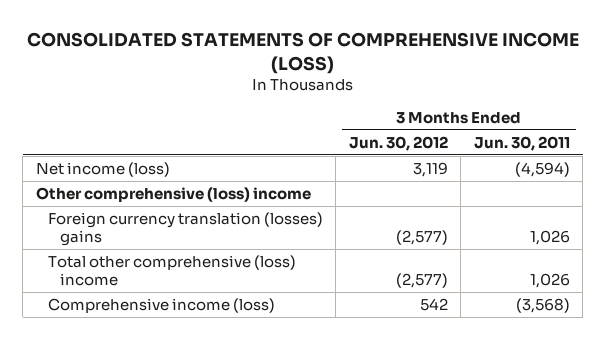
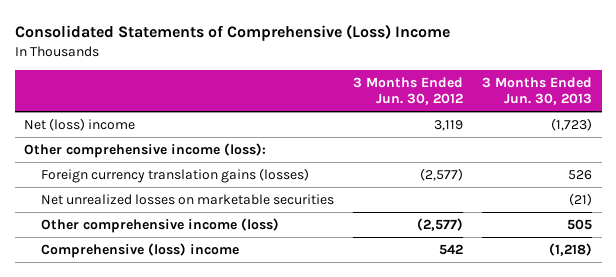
[26,32,579,74] CONSOLIDATED STATEMENTS OF COMPREHENSIVE INCOME (LOSS) -> [14,23,450,41] Consolidated Statements of Comprehensive (Loss) Income
[473,135,570,151] Jun. 30, 2011 -> none
none -> [482,76,593,106] 3 Months Ended Jun. 30, 2013
[35,161,170,177] Net income (loss) -> [24,117,136,131] Net (loss) income
[35,186,311,202] Other comprehensive (loss) income -> [24,142,267,158] Other comprehensive income (loss):
[47,211,323,246] Foreign currency translation (losses) gains -> [40,167,309,183] Foreign currency translation gains (losses)
none -> [40,193,334,205] Net unrealized losses on marketable securities
[47,254,296,286] Total other comprehensive (loss) income -> [40,217,279,233] Other comprehensive income (loss)
[47,297,275,313] Comprehensive income (loss) -> [40,242,239,258] Comprehensive (loss) income

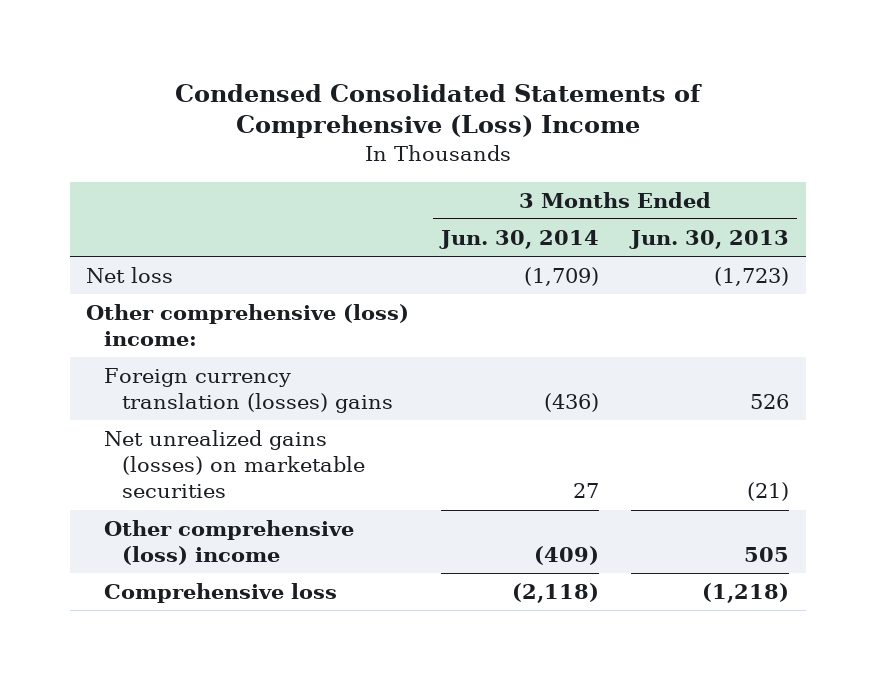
[14,23,450,41] Consolidated Statements of Comprehensive (Loss) Income -> [174,83,702,139] Condensed Consolidated Statements of Comprehensive (Loss) Income
[353,76,464,106] 3 Months Ended Jun. 30, 2012 -> none
none -> [439,230,600,250] Jun. 30, 2014
[24,117,136,131] Net (loss) income -> [85,267,173,284] Net loss
[24,142,267,158] Other comprehensive income (loss): -> [85,304,409,347] Other comprehensive (loss) income:
[40,167,309,183] Foreign currency translation gains (losses) -> [103,368,393,414] Foreign currency translation (losses) gains
[40,193,334,205] Net unrealized losses on marketable securities -> [103,430,365,499] Net unrealized gains (losses) on marketable securities
[40,217,279,233] Other comprehensive income (loss) -> [103,520,354,566] Other comprehensive (loss) income
[40,242,239,258] Comprehensive (loss) income -> [103,583,337,604] Comprehensive loss

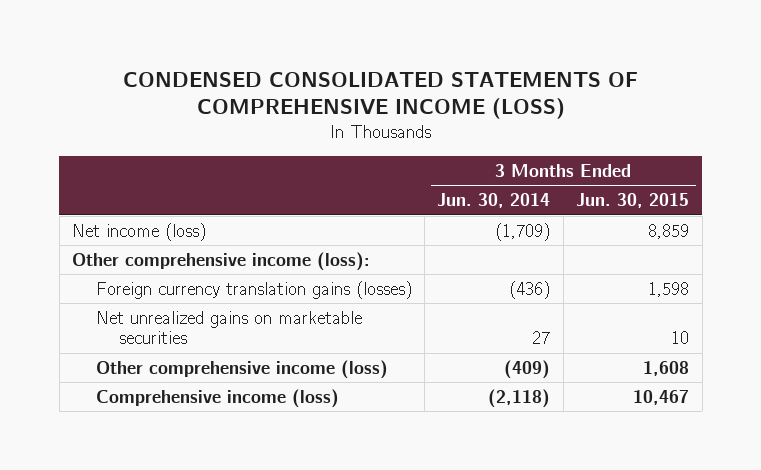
[174,83,702,139] Condensed Consolidated Statements of Comprehensive (Loss) Income -> [122,71,638,120] CONDENSED CONSOLIDATED STATEMENTS OF COMPREHENSIVE INCOME (LOSS)
[629,230,790,250] Jun. 30, 2013 -> none
none -> [576,193,690,209] Jun. 30, 2015
[85,267,173,284] Net loss -> [72,222,207,241] Net income (loss)
[85,304,409,347] Other comprehensive (loss) income: -> [72,251,371,271] Other comprehensive income (loss):
[103,368,393,414] Foreign currency translation (losses) gains -> [95,280,412,299] Foreign currency translation gains (losses)
[103,430,365,499] Net unrealized gains (losses) on marketable securities -> [95,310,362,345] Net unrealized gains on marketable securities
[103,520,354,566] Other comprehensive (loss) income -> [95,359,388,379] Other comprehensive income (loss)
[103,583,337,604] Comprehensive loss -> [95,388,339,408] Comprehensive income (loss)

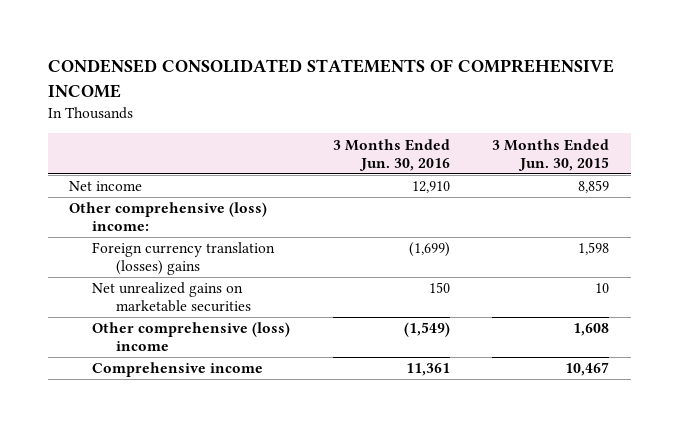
[122,71,638,120] CONDENSED CONSOLIDATED STATEMENTS OF COMPREHENSIVE INCOME (LOSS) -> [48,59,615,98] CONDENSED CONSOLIDATED STATEMENTS OF COMPREHENSIVE INCOME
[437,193,551,209] Jun. 30, 2014 -> none
none -> [332,138,450,171] 3 Months Ended Jun. 30, 2016
[72,222,207,241] Net income (loss) -> [69,181,143,192] Net income
[72,251,371,271] Other comprehensive income (loss): -> [69,202,268,232] Other comprehensive (loss) income:
[95,280,412,299] Foreign currency translation gains (losses) -> [92,242,276,276] Foreign currency translation (losses) gains
[95,359,388,379] Other comprehensive income (loss) -> [92,322,291,352] Other comprehensive (loss) income
[95,388,339,408] Comprehensive income (loss) -> [92,362,264,378] Comprehensive income

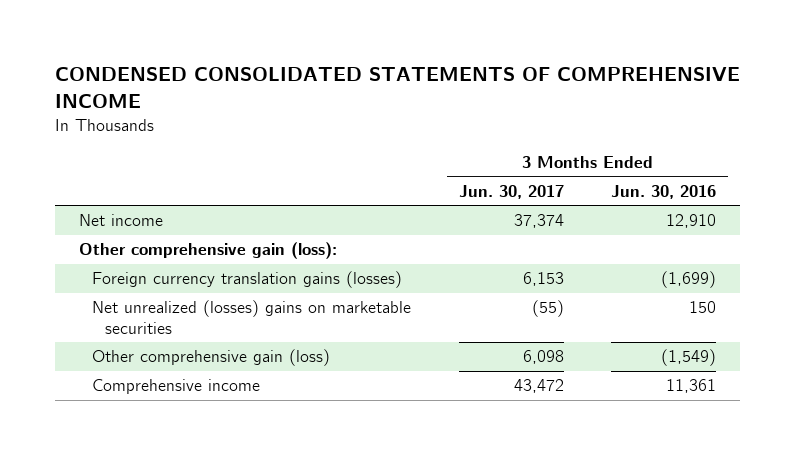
[492,138,610,171] 3 Months Ended Jun. 30, 2015 -> none
none -> [458,184,564,199] Jun. 30, 2017
[69,202,268,232] Other comprehensive (loss) income: -> [78,242,337,260] Other comprehensive gain (loss):
[92,242,276,276] Foreign currency translation (losses) gains -> [92,271,403,289] Foreign currency translation gains (losses)
[92,282,251,313] Net unrealized gains on marketable securities -> [92,300,412,334] Net unrealized (losses) gains on marketable securities
[92,322,291,352] Other comprehensive (loss) income -> [92,349,331,367] Other comprehensive gain (loss)

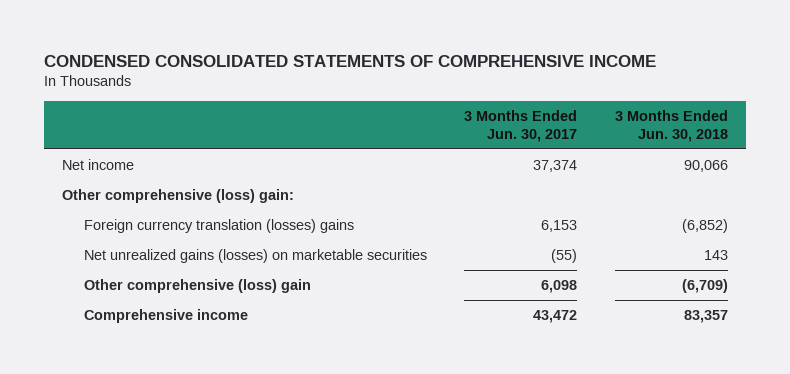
[611,184,717,199] Jun. 30, 2016 -> none
none -> [614,109,728,143] 3 Months Ended Jun. 30, 2018
[78,242,337,260] Other comprehensive gain (loss): -> [62,188,295,203] Other comprehensive (loss) gain:
[92,271,403,289] Foreign currency translation gains (losses) -> [84,218,355,233] Foreign currency translation (losses) gains
[92,300,412,334] Net unrealized (losses) gains on marketable securities -> [84,248,428,263] Net unrealized gains (losses) on marketable securities
[92,349,331,367] Other comprehensive gain (loss) -> [84,278,312,293] Other comprehensive (loss) gain

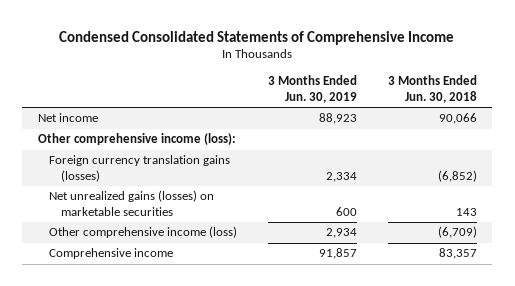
[43,54,656,67] CONDENSED CONSOLIDATED STATEMENTS OF COMPREHENSIVE INCOME -> [59,30,455,45] Condensed Consolidated Statements of Comprehensive Income
[464,109,578,143] 3 Months Ended Jun. 30, 2017 -> none
none -> [268,75,358,103] 3 Months Ended Jun. 30, 2019
[62,188,295,203] Other comprehensive (loss) gain: -> [37,133,236,146] Other comprehensive income (loss):
[84,218,355,233] Foreign currency translation (losses) gains -> [49,155,231,183] Foreign currency translation gains (losses)
[84,278,312,293] Other comprehensive (loss) gain -> [49,226,238,239] Other comprehensive income (loss)

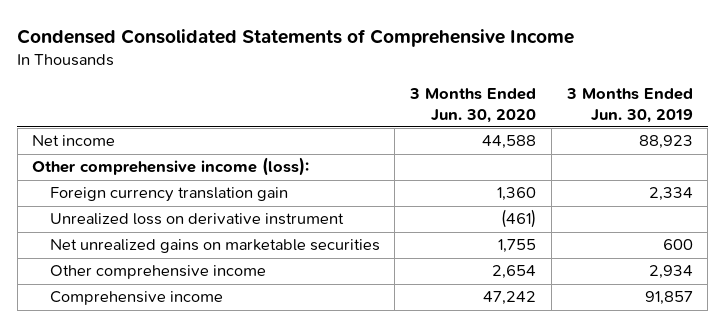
[387,75,477,103] 3 Months Ended Jun. 30, 2018 -> none
none -> [409,88,537,123] 3 Months Ended Jun. 30, 2020
[49,155,231,183] Foreign currency translation gains (losses) -> [49,187,288,203] Foreign currency translation gain
none -> [49,213,344,226] Unrealized loss on derivative instrument
[49,190,215,217] Net unrealized gains (losses) on marketable securities -> [49,239,380,254] Net unrealized gains on marketable securities
[49,226,238,239] Other comprehensive income (loss) -> [49,265,266,280] Other comprehensive income

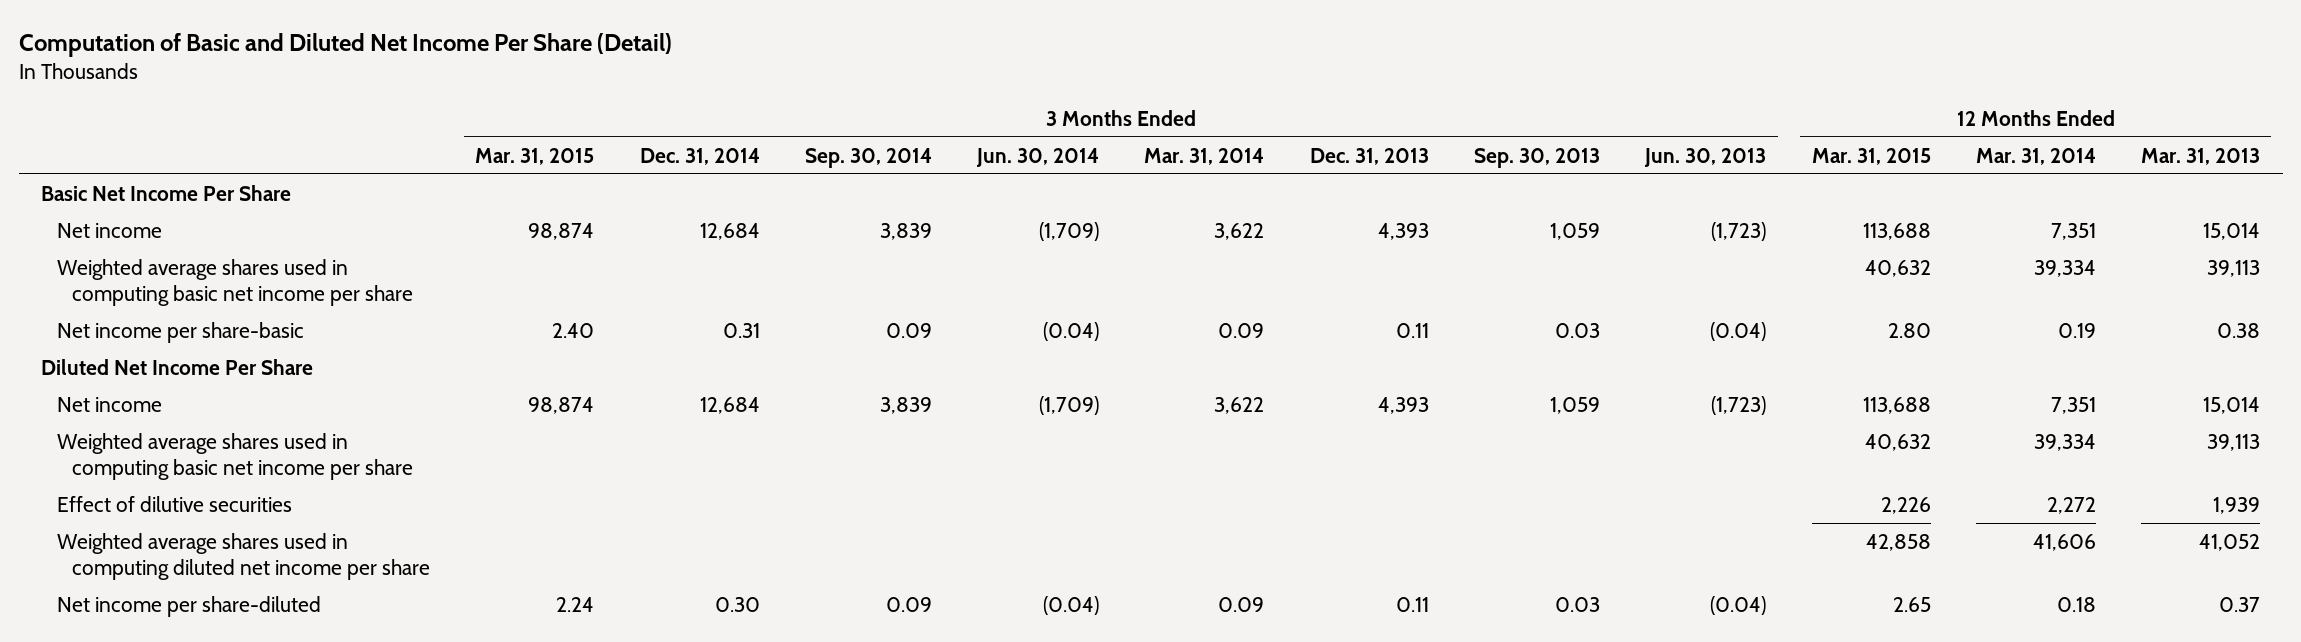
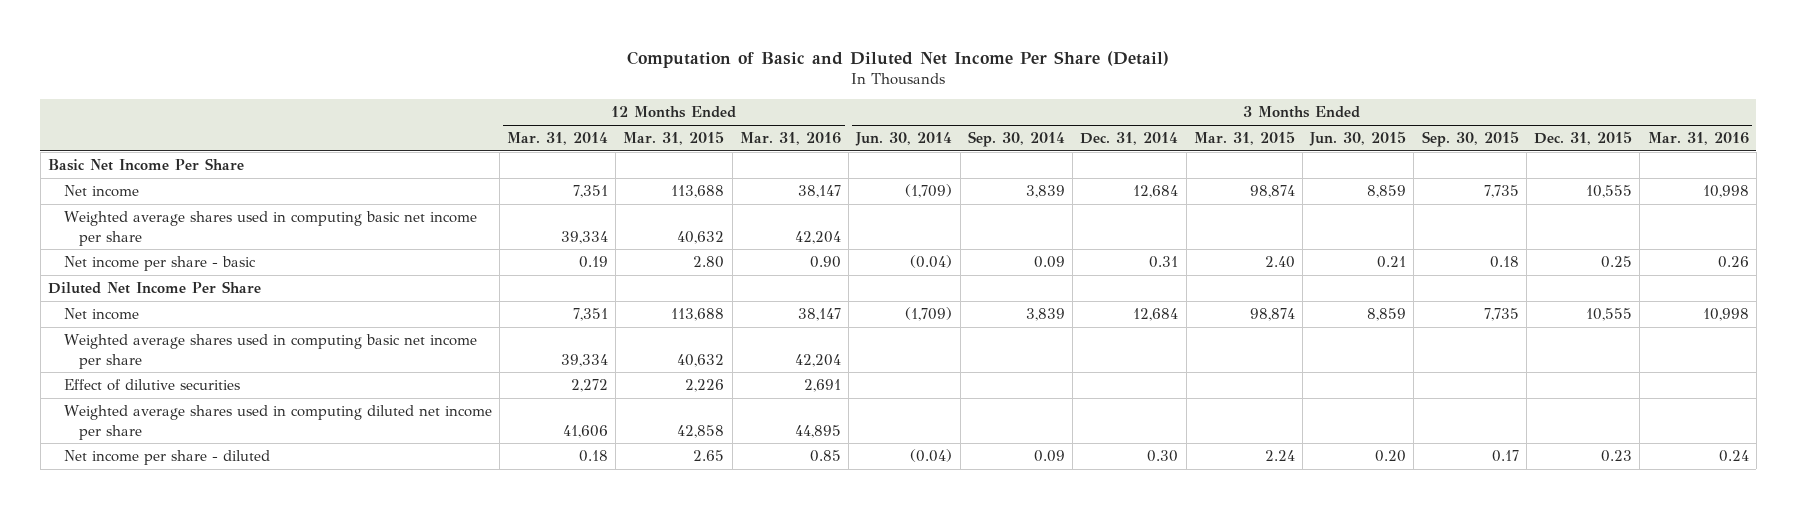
[1144,147,1265,165] Mar. 31, 2014 -> none
[1309,147,1429,165] Dec. 31, 2013 -> none
[1473,147,1600,168] Sep. 30, 2013 -> none
[1644,147,1767,167] Jun. 30, 2013 -> none
[2141,147,2261,165] Mar. 31, 2013 -> none
none -> [739,132,841,146] Mar. 31, 2016
none -> [1309,131,1407,147] Jun. 30, 2015
none -> [1421,131,1519,148] Sep. 30, 2015
none -> [1534,131,1633,146] Dec. 31, 2015
none -> [1647,132,1749,146] Mar. 31, 2016
[56,321,304,343] Net income per share-basic -> [63,256,256,272] Net income per share - basic
[56,595,321,617] Net income per share-diluted -> [63,450,270,466] Net income per share - diluted

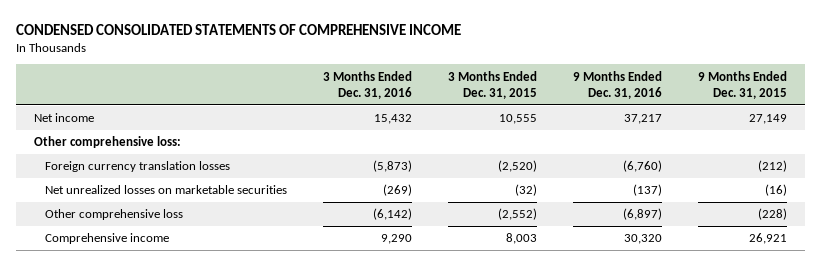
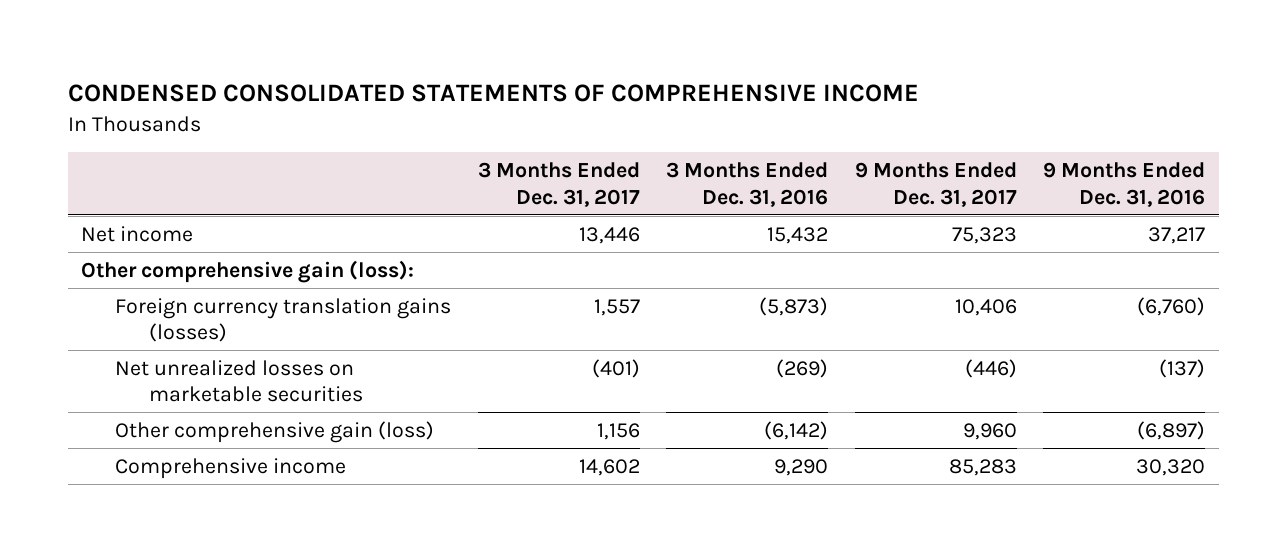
[447,70,537,99] 3 Months Ended Dec. 31, 2015 -> none
[698,70,788,99] 9 Months Ended Dec. 31, 2015 -> none
none -> [477,162,640,207] 3 Months Ended Dec. 31, 2017
none -> [854,162,1017,207] 9 Months Ended Dec. 31, 2017
[33,136,181,149] Other comprehensive loss: -> [81,259,415,283] Other comprehensive gain (loss):
[44,161,230,173] Foreign currency translation losses -> [114,297,451,343] Foreign currency translation gains (losses)
[44,209,183,221] Other comprehensive loss -> [114,420,434,443] Other comprehensive gain (loss)

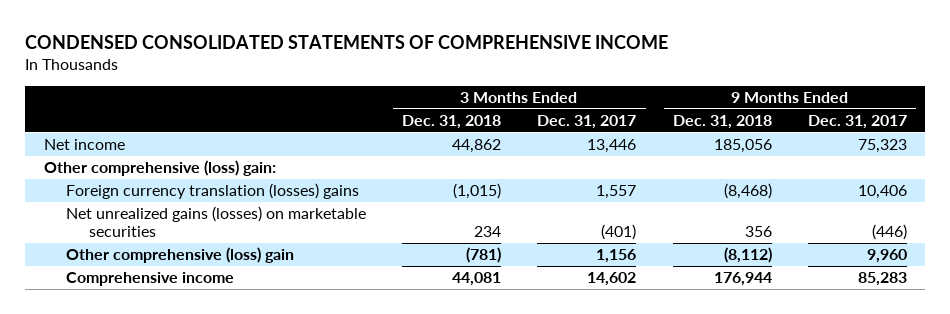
[666,162,829,207] 3 Months Ended Dec. 31, 2016 -> none
[1043,162,1206,207] 9 Months Ended Dec. 31, 2016 -> none
none -> [402,114,502,129] Dec. 31, 2018
none -> [672,114,772,129] Dec. 31, 2018
[81,259,415,283] Other comprehensive gain (loss): -> [43,160,276,177] Other comprehensive (loss) gain:
[114,297,451,343] Foreign currency translation gains (losses) -> [66,183,360,200] Foreign currency translation (losses) gains
[114,359,363,403] Net unrealized losses on marketable securities -> [66,206,367,238] Net unrealized gains (losses) on marketable securities
[114,420,434,443] Other comprehensive gain (loss) -> [66,247,295,264] Other comprehensive (loss) gain

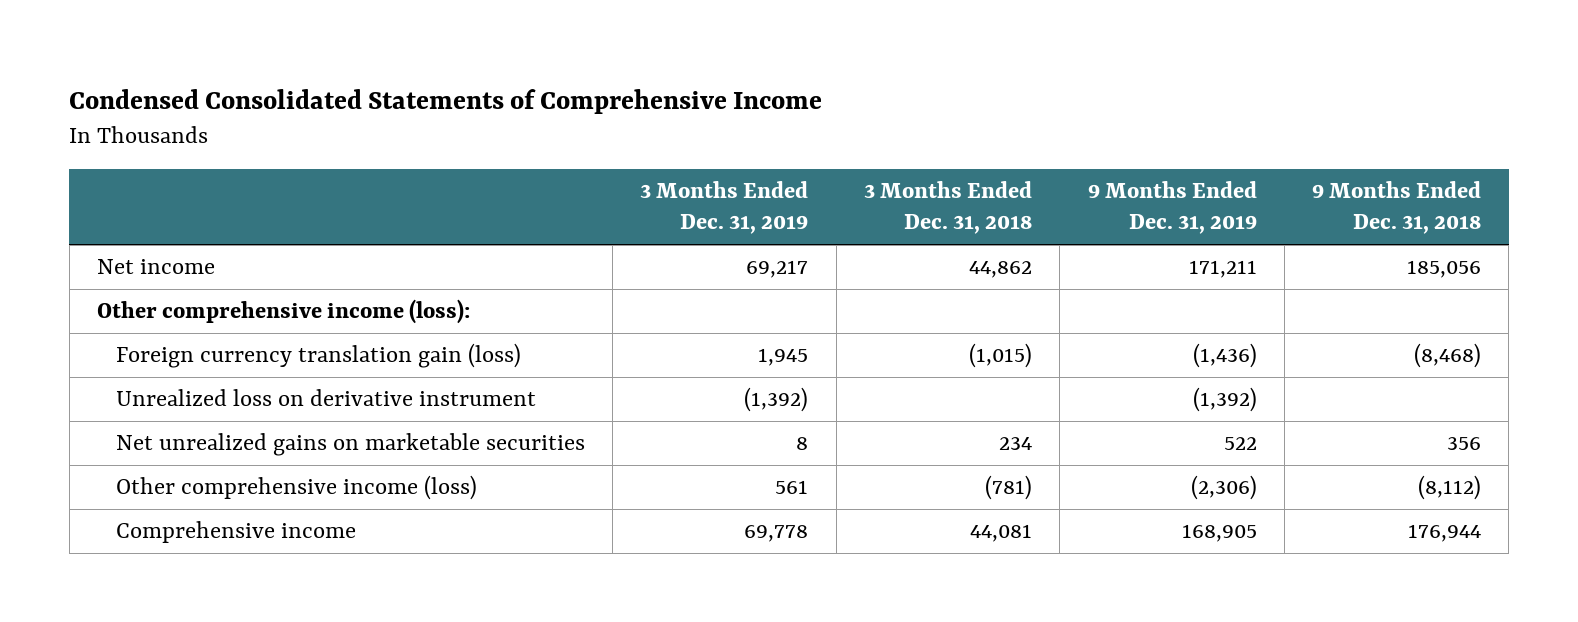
[25,35,669,50] CONDENSED CONSOLIDATED STATEMENTS OF COMPREHENSIVE INCOME -> [69,88,823,114] Condensed Consolidated Statements of Comprehensive Income
[537,114,637,129] Dec. 31, 2017 -> none
[807,114,907,129] Dec. 31, 2017 -> none
none -> [640,181,809,235] 3 Months Ended Dec. 31, 2019
none -> [1087,181,1257,235] 9 Months Ended Dec. 31, 2019
[43,160,276,177] Other comprehensive (loss) gain: -> [97,299,471,325] Other comprehensive income (loss):
[66,183,360,200] Foreign currency translation (losses) gains -> [115,343,521,369] Foreign currency translation gain (loss)
none -> [115,389,536,407] Unrealized loss on derivative instrument
[66,206,367,238] Net unrealized gains (losses) on marketable securities -> [115,433,585,457] Net unrealized gains on marketable securities
[66,247,295,264] Other comprehensive (loss) gain -> [115,475,477,501] Other comprehensive income (loss)

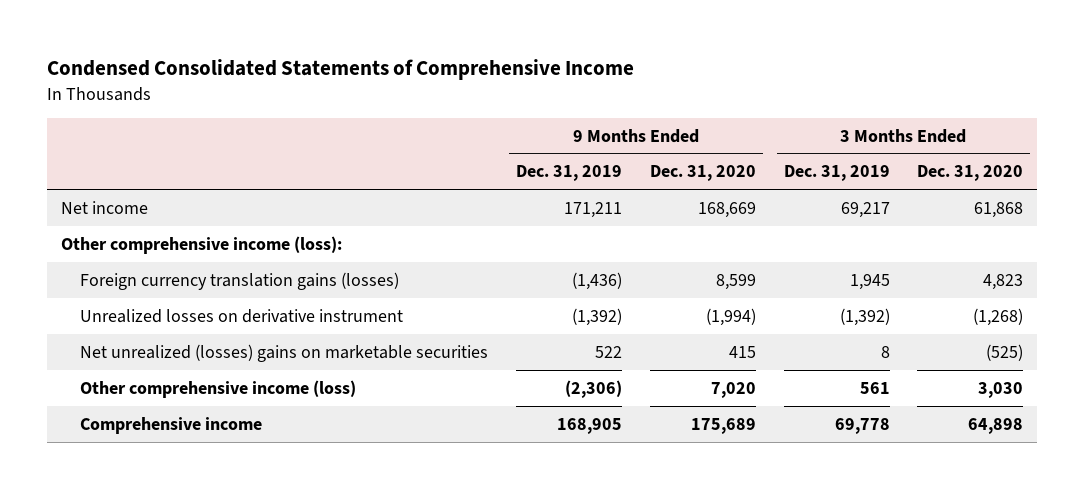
[864,181,1033,235] 3 Months Ended Dec. 31, 2018 -> none
[1312,181,1482,235] 9 Months Ended Dec. 31, 2018 -> none
none -> [649,165,756,182] Dec. 31, 2020
none -> [917,165,1024,182] Dec. 31, 2020
[115,343,521,369] Foreign currency translation gain (loss) -> [80,271,400,290] Foreign currency translation gains (losses)
[115,389,536,407] Unrealized loss on derivative instrument -> [80,308,404,323] Unrealized losses on derivative instrument
[115,433,585,457] Net unrealized gains on marketable securities -> [80,343,489,362] Net unrealized (losses) gains on marketable securities

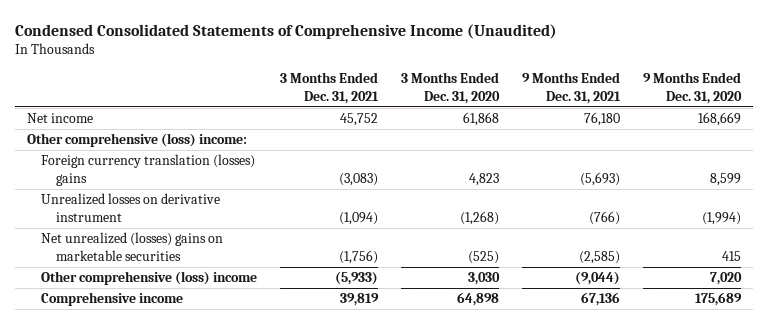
[47,59,635,81] Condensed Consolidated Statements of Comprehensive Income -> [15,24,558,40] Condensed Consolidated Statements of Comprehensive Income (Unaudited)
[516,165,623,182] Dec. 31, 2019 -> none
[783,165,890,182] Dec. 31, 2019 -> none
none -> [280,72,380,104] 3 Months Ended Dec. 31, 2021
none -> [522,72,622,104] 9 Months Ended Dec. 31, 2021
[60,235,342,254] Other comprehensive income (loss): -> [26,133,247,148] Other comprehensive (loss) income:
[80,271,400,290] Foreign currency translation gains (losses) -> [41,154,256,186] Foreign currency translation (losses) gains
[80,379,357,398] Other comprehensive income (loss) -> [41,271,258,286] Other comprehensive (loss) income

